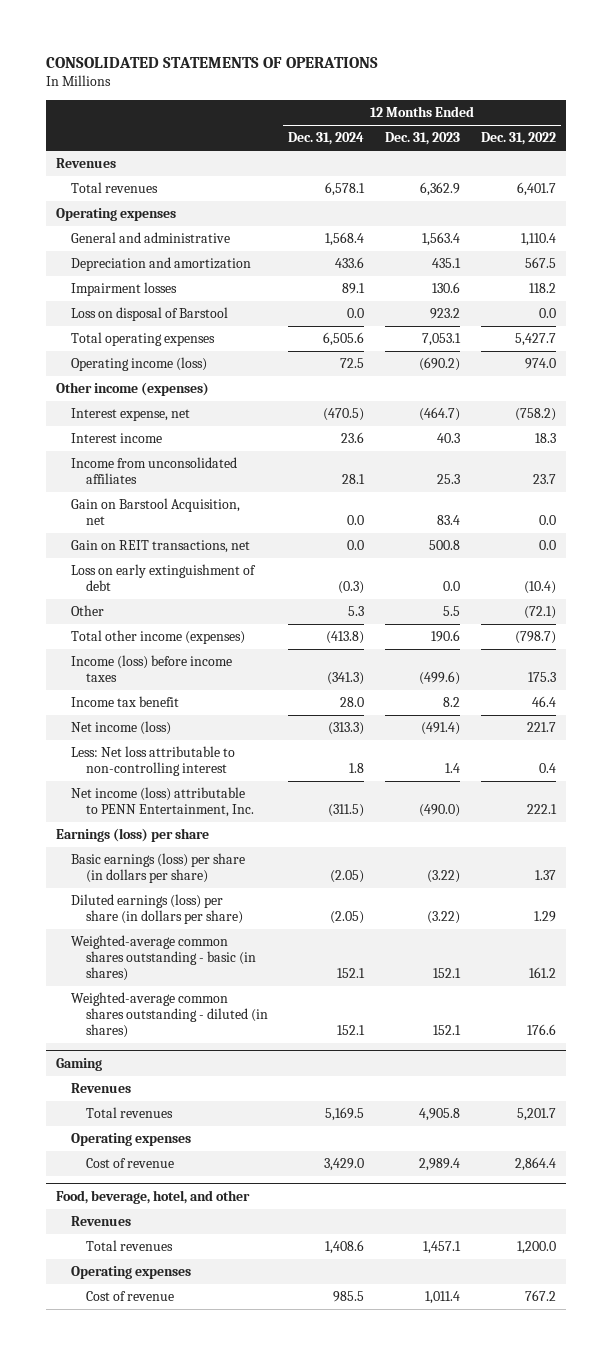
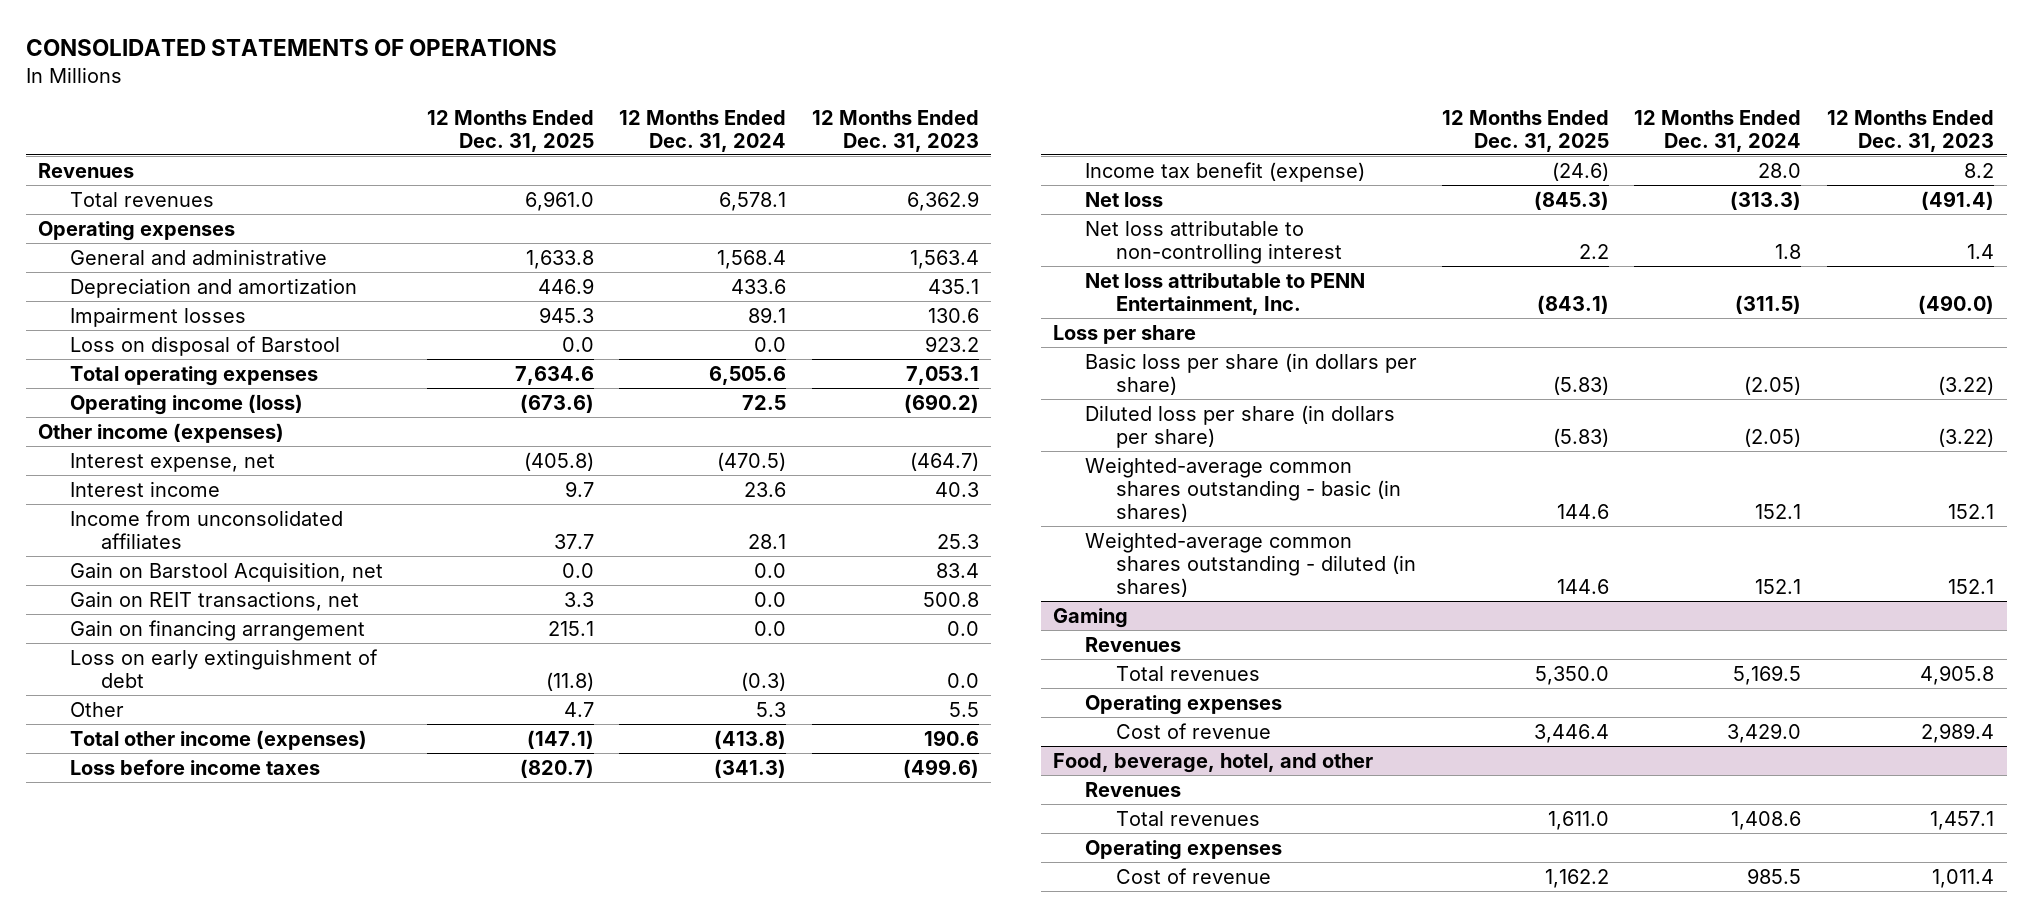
[480,132,556,146] Dec. 31, 2022 -> none
none -> [426,109,594,152] 12 Months Ended Dec. 31, 2025
none -> [69,619,365,641] Gain on financing arrangement
[71,655,233,683] Income (loss) before income taxes -> [69,758,320,775] Loss before income taxes
[71,696,180,708] Income tax benefit -> [1084,161,1365,182] Income tax benefit (expense)
[71,721,172,736] Net income (loss) -> [1084,191,1163,207] Net loss
[71,746,236,777] Less: Net loss attributable to non-controlling interest -> [1084,219,1342,264] Net loss attributable to non-controlling interest
[71,787,254,818] Net income (loss) attributable to PENN Entertainment, Inc. -> [1084,272,1365,315] Net loss attributable to PENN Entertainment, Inc.
[56,828,210,843] Earnings (loss) per share -> [1053,324,1197,344] Loss per share
[71,853,246,884] Basic earnings (loss) per share (in dollars per share) -> [1084,352,1417,395] Basic loss per share (in dollars per share)
[71,894,243,925] Diluted earnings (loss) per share (in dollars per share) -> [1084,404,1395,448] Diluted loss per share (in dollars per share)

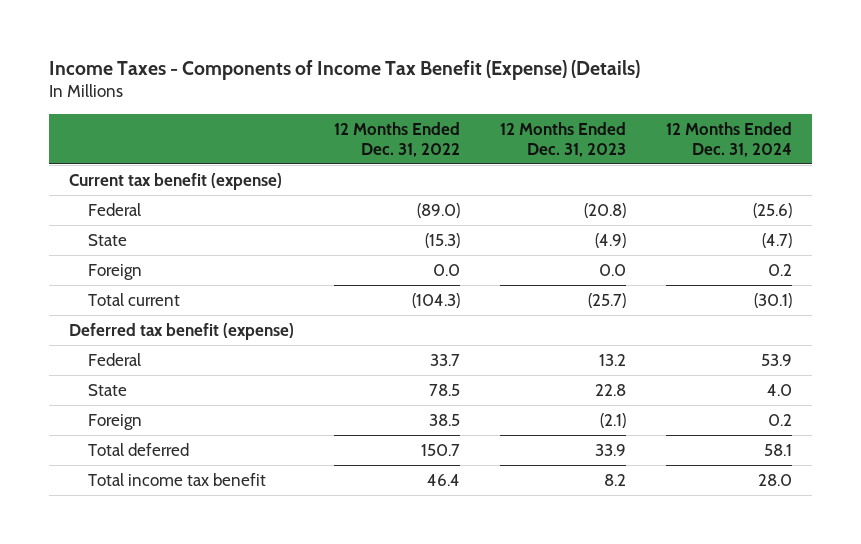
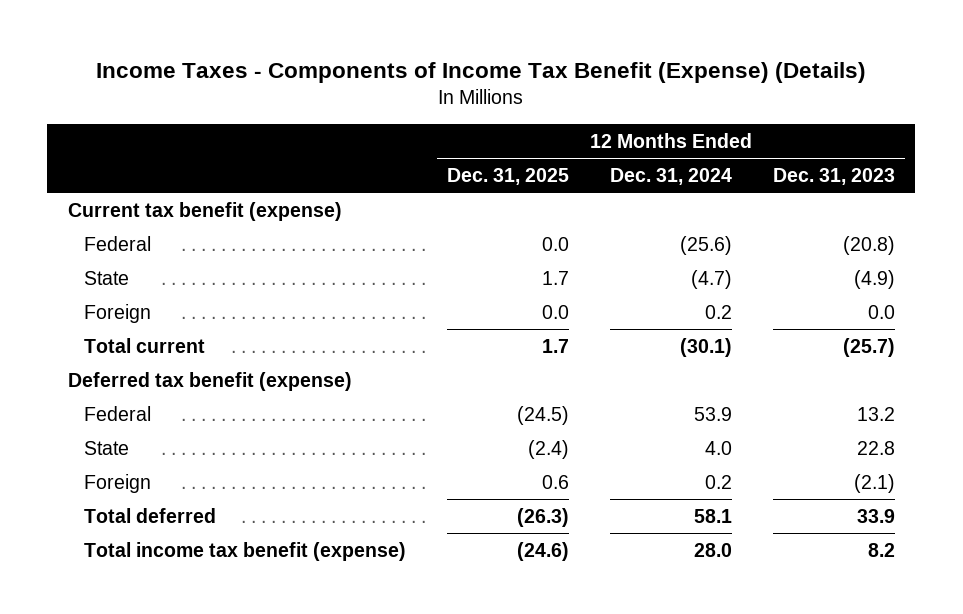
[333,122,460,157] 12 Months Ended Dec. 31, 2022 -> none
none -> [446,168,569,186] Dec. 31, 2025
[87,472,266,486] Total income tax benefit -> [83,541,406,561] Total income tax benefit (expense)

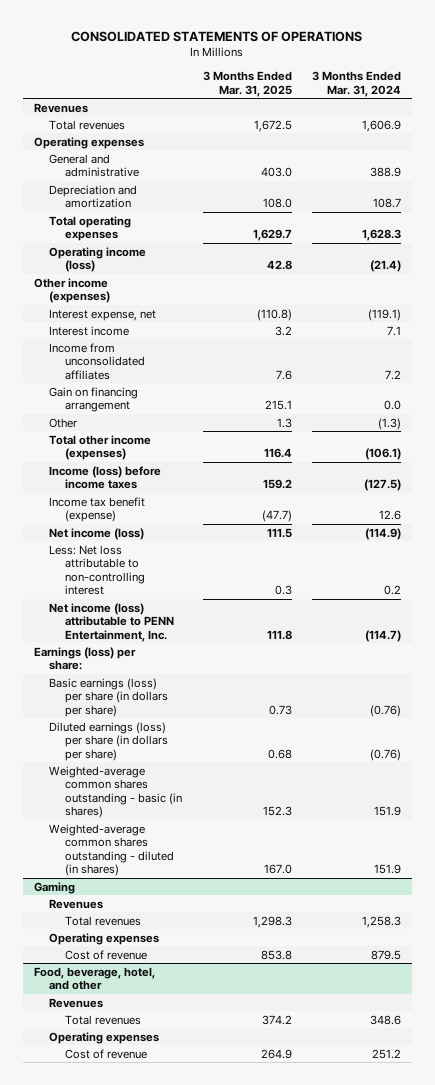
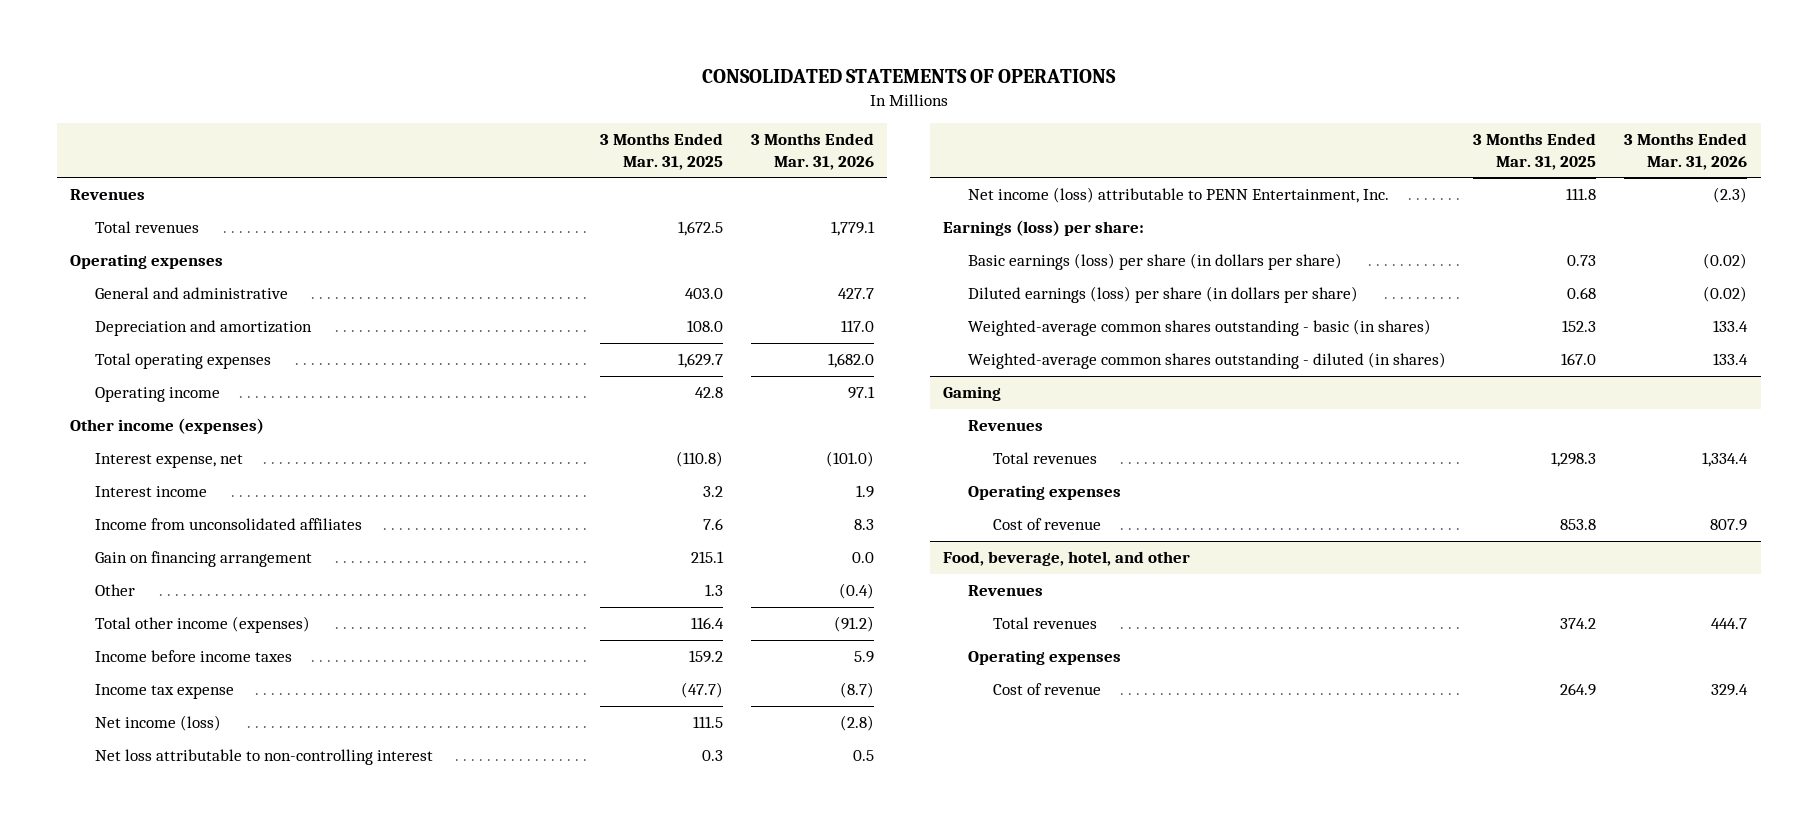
[312,71,402,97] 3 Months Ended Mar. 31, 2024 -> none
none -> [750,132,874,170] 3 Months Ended Mar. 31, 2026
[49,246,147,273] Operating income (loss) -> [94,387,220,403] Operating income
[49,465,162,490] Income (loss) before income taxes -> [94,650,292,663] Income before income taxes
[49,496,146,523] Income tax benefit (expense) -> [94,684,234,700] Income tax expense
[49,544,146,596] Less: Net loss attributable to non-controlling interest -> [94,749,433,766] Net loss attributable to non-controlling interest

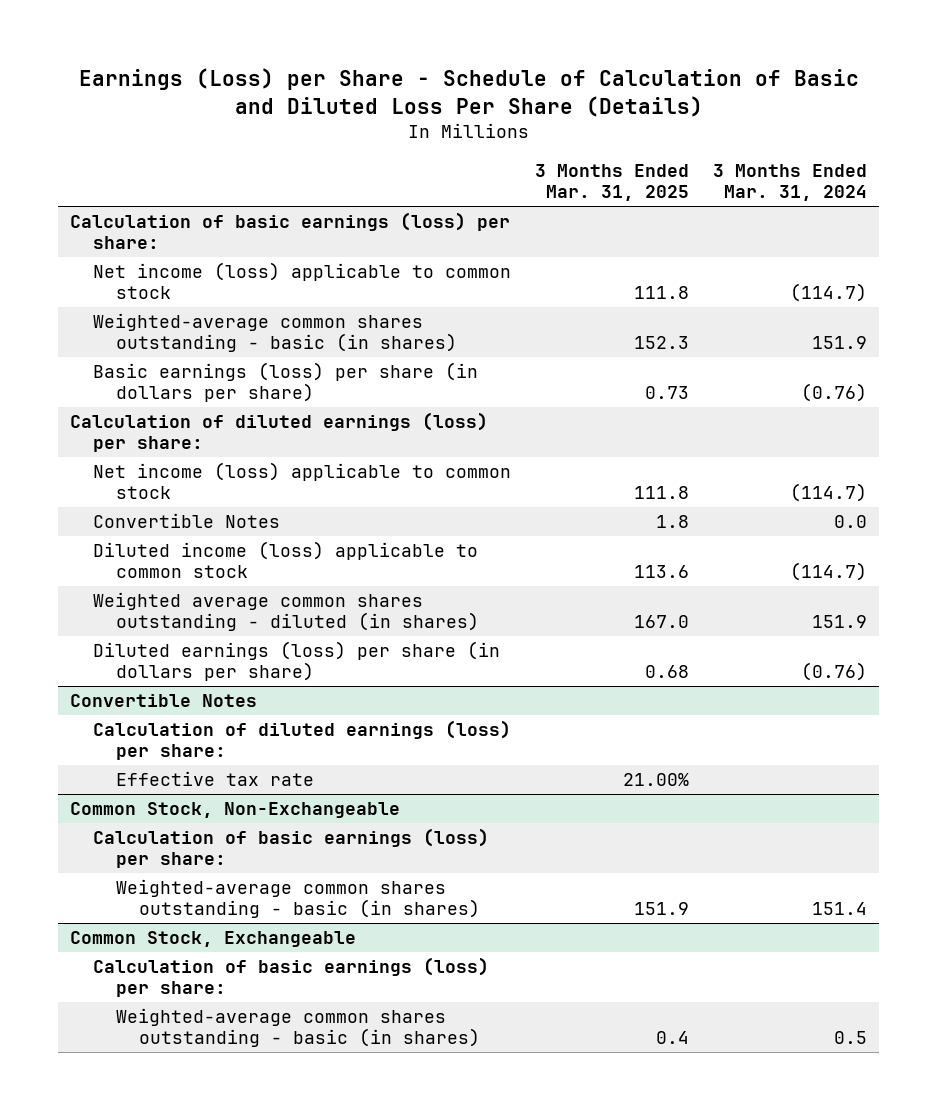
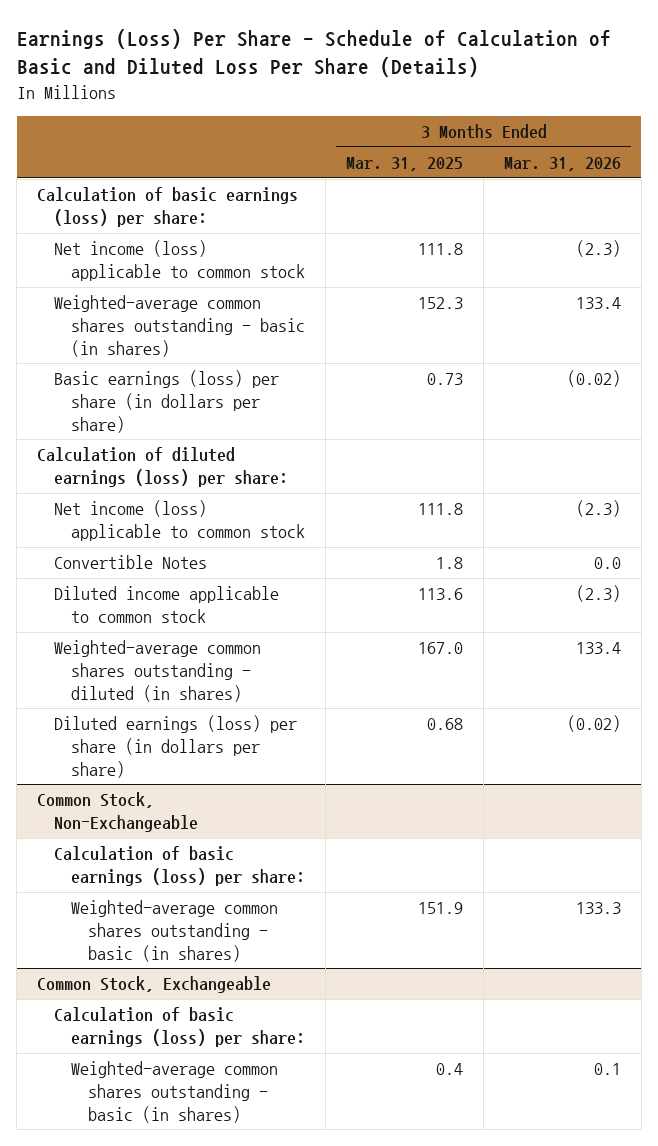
[78,68,859,117] Earnings (Loss) per Share - Schedule of Calculation of Basic and Diluted Loss Per Share (Details) -> [16,28,611,78] Earnings (Loss) Per Share - Schedule of Calculation of Basic and Diluted Loss Per Share (Details)
[713,163,868,201] 3 Months Ended Mar. 31, 2024 -> none
none -> [504,157,622,172] Mar. 31, 2026
[93,541,479,579] Diluted income (loss) applicable to common stock -> [54,586,280,624] Diluted income applicable to common stock
[93,592,480,632] Weighted average common shares outstanding - diluted (in shares) -> [54,640,262,702] Weighted-average common shares outstanding - diluted (in shares)
[70,694,258,708] Convertible Notes -> none
[93,720,512,761] Calculation of diluted earnings (loss) per share: -> none
[116,771,315,787] Effective tax rate -> none

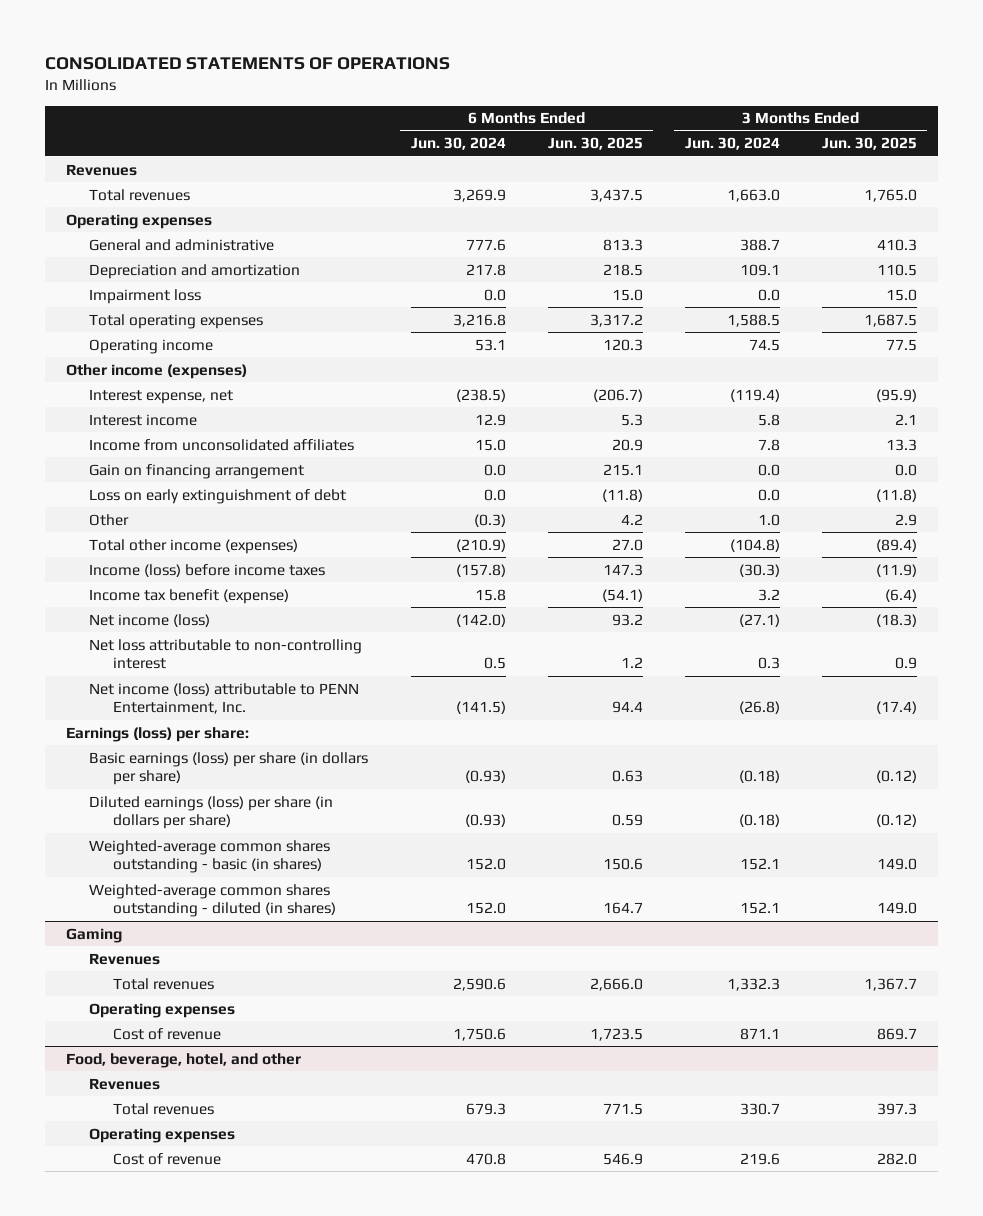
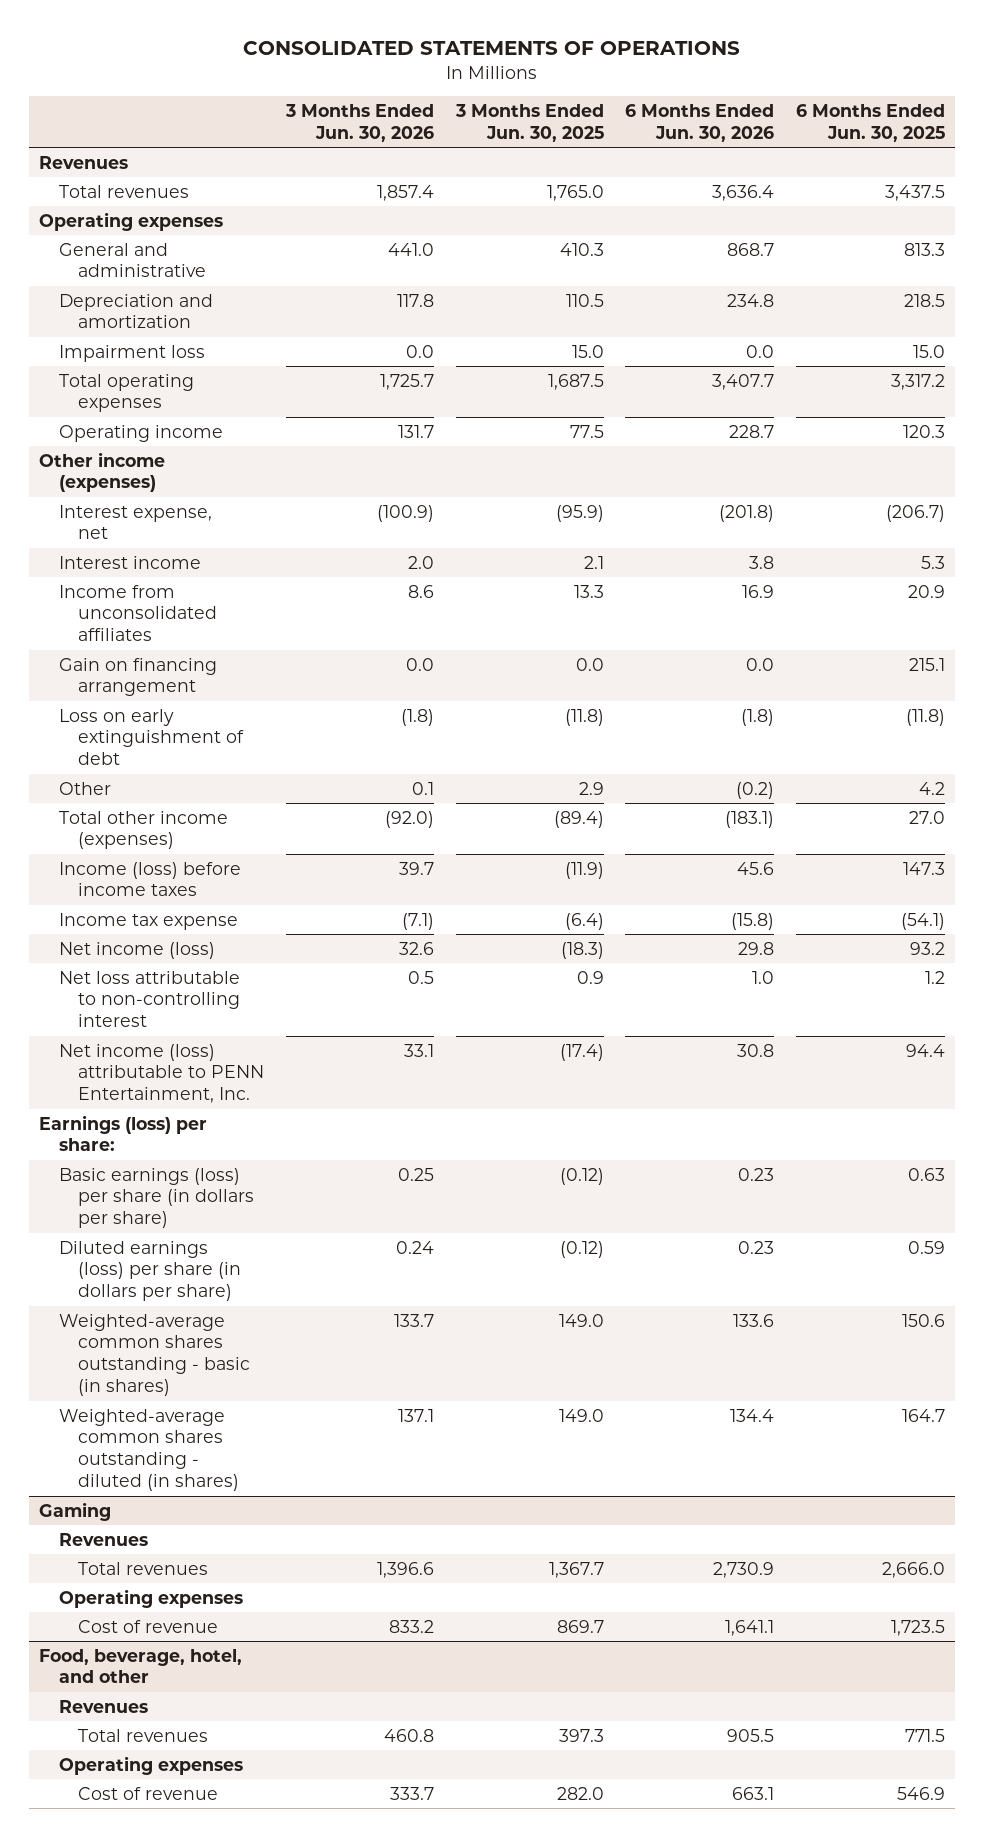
[410,137,506,151] Jun. 30, 2024 -> none
[684,137,780,151] Jun. 30, 2024 -> none
none -> [284,103,434,142] 3 Months Ended Jun. 30, 2026
none -> [625,103,775,142] 6 Months Ended Jun. 30, 2026
[89,588,290,604] Income tax benefit (expense) -> [58,912,238,930] Income tax expense

